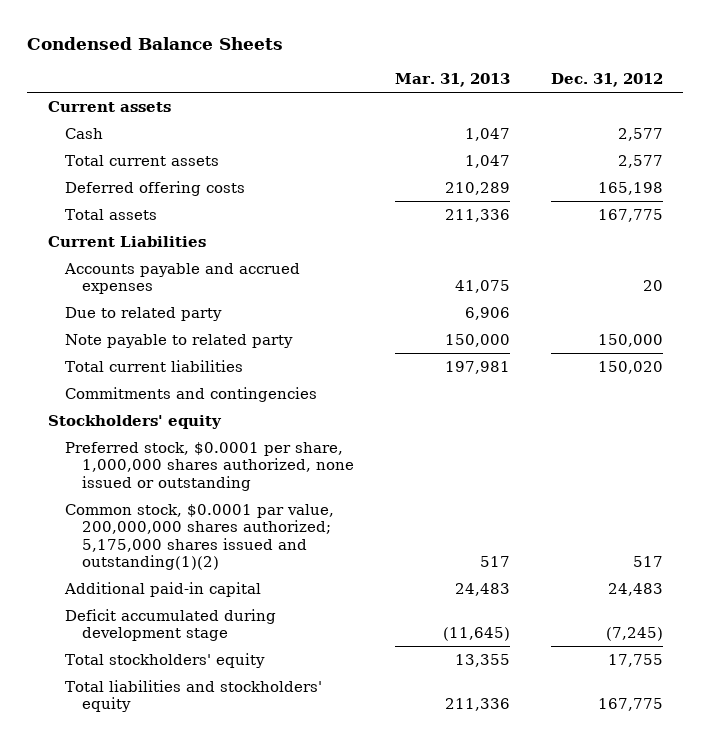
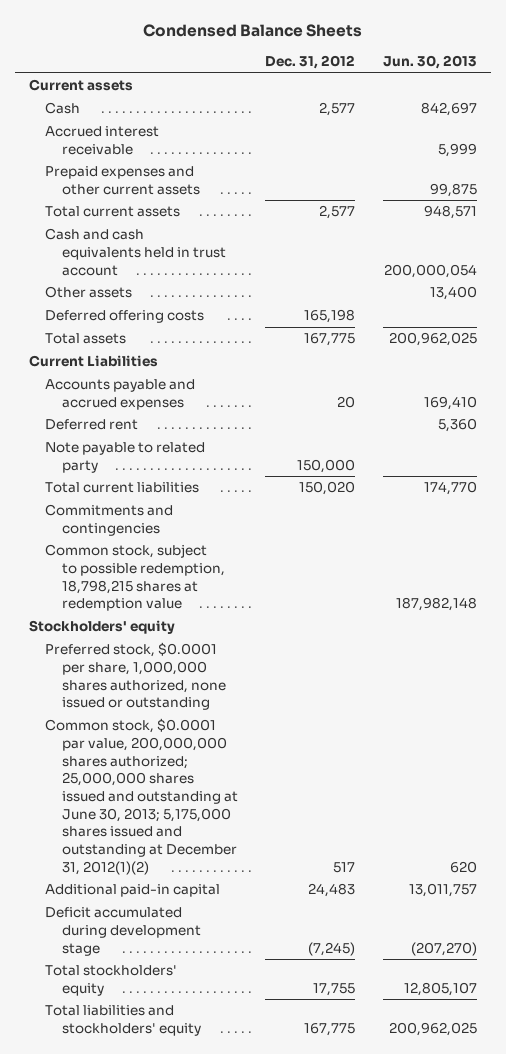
[394,73,510,88] Mar. 31, 2013 -> none
none -> [383,55,478,70] Jun. 30, 2013
none -> [45,126,160,155] Accrued interest receivable
none -> [45,166,200,195] Prepaid expenses and other current assets
none -> [45,228,226,276] Cash and cash equivalents held in trust account
none -> [45,286,133,299] Other assets
[64,306,222,321] Due to related party -> none
none -> [45,419,139,431] Deferred rent
none -> [45,544,225,612] Common stock, subject to possible redemption, 18,798,215 shares at redemption value
[64,503,334,571] Common stock, $0.0001 par value, 200,000,000 shares authorized; 5,175,000 shares issued and outstanding(1)(2) -> [45,718,238,875] Common stock, $0.0001 par value, 200,000,000 shares authorized; 25,000,000 shares issued and outstanding at June 30, 2013; 5,175,000 shares issued and outstanding at December 31, 2012(1)(2)

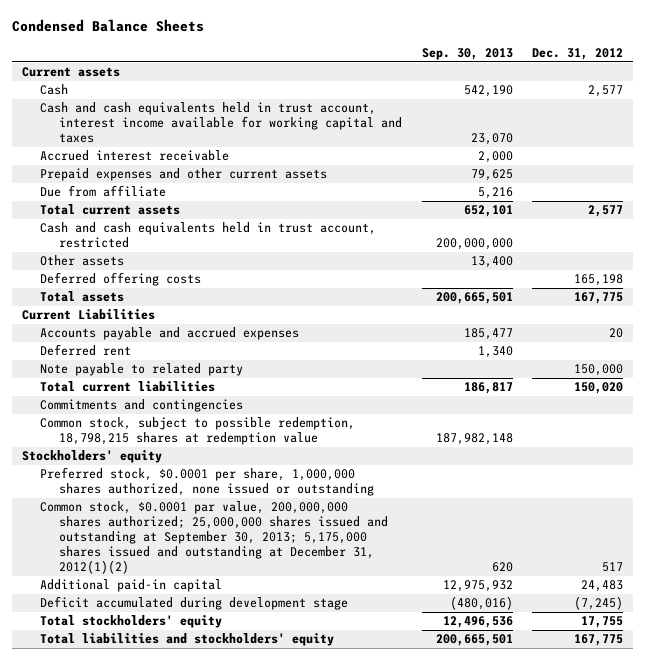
[383,55,478,70] Jun. 30, 2013 -> none
none -> [421,47,513,60] Sep. 30, 2013
none -> [40,102,402,144] Cash and cash equivalents held in trust account, interest income available for working capital and taxes
none -> [40,185,167,198] Due from affiliate
[45,228,226,276] Cash and cash equivalents held in trust account -> [40,222,377,249] Cash and cash equivalents held in trust account, restricted
[45,718,238,875] Common stock, $0.0001 par value, 200,000,000 shares authorized; 25,000,000 shares issued and outstanding at June 30, 2013; 5,175,000 shares issued and outstanding at December 31, 2012(1)(2) -> [40,501,388,575] Common stock, $0.0001 par value, 200,000,000 shares authorized; 25,000,000 shares issued and outstanding at September 30, 2013; 5,175,000 shares issued and outstanding at December 31, 2012(1)(2)

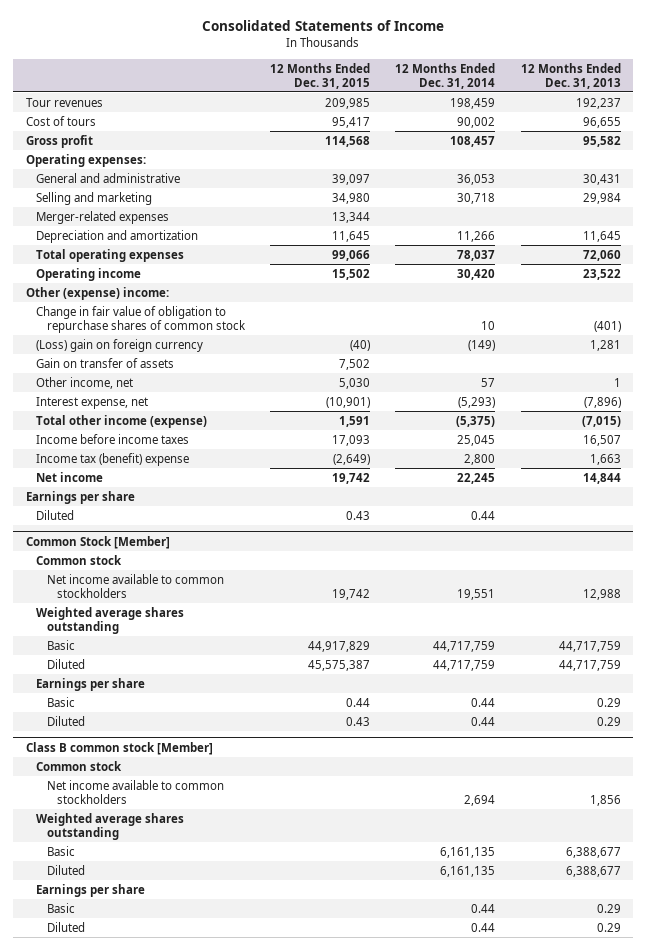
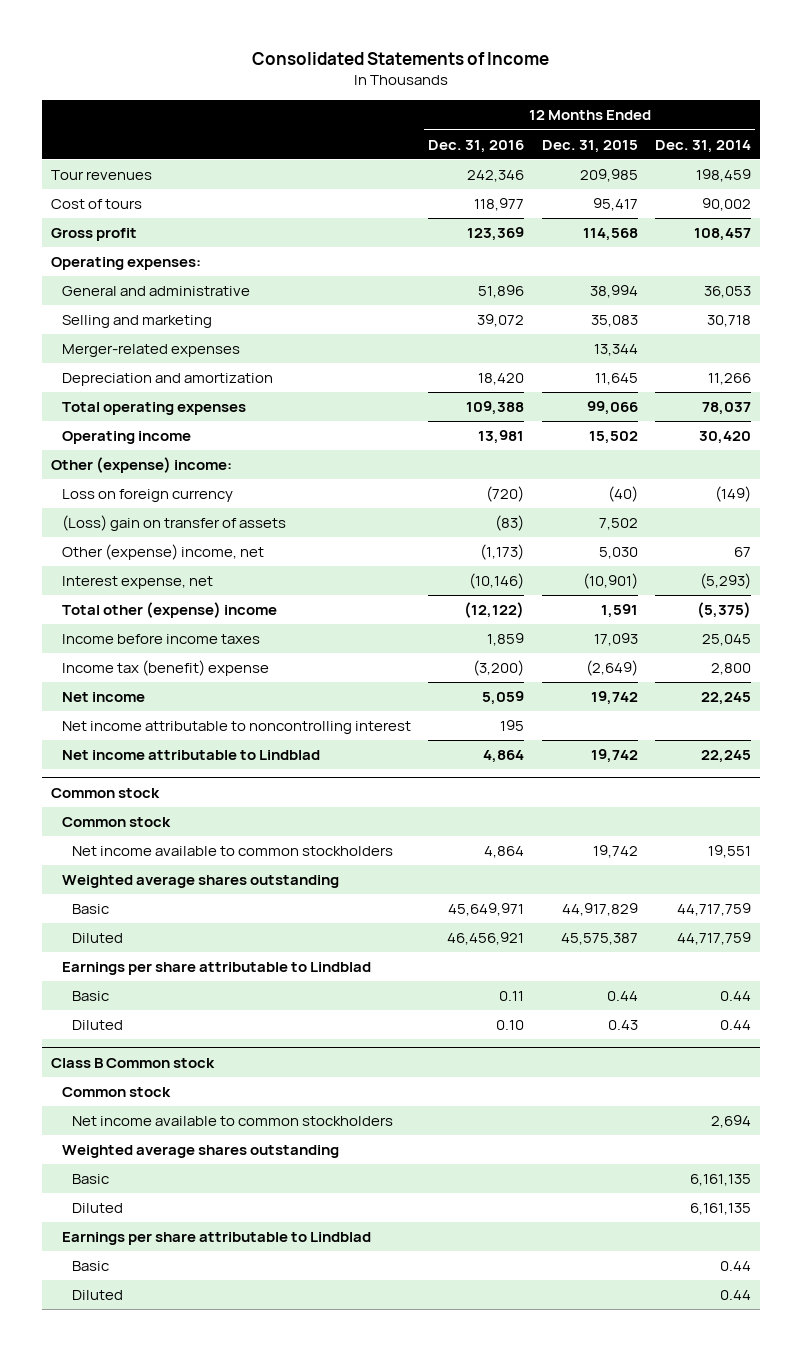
[520,62,621,89] 12 Months Ended Dec. 31, 2013 -> none
none -> [428,139,525,153] Dec. 31, 2016
[331,173,370,185] 39,097 -> [589,285,638,299] 38,994
[331,192,370,204] 34,980 -> [590,315,638,328] 35,083
[36,305,246,333] Change in fair value of obligation to repurchase shares of common stock -> none
[36,338,204,352] (Loss) gain on foreign currency -> [61,489,233,503] Loss on foreign currency
[36,357,175,368] Gain on transfer of assets -> [61,515,286,532] (Loss) gain on transfer of assets
[36,376,134,389] Other income, net -> [61,544,264,561] Other (expense) income, net
[481,377,496,387] 57 -> [734,547,752,558] 67
[36,414,208,428] Total other income (expense) -> [61,602,277,619] Total other (expense) income
[25,490,135,504] Earnings per share -> none
[36,509,75,520] Diluted -> none
none -> [61,721,411,735] Net income attributable to noncontrolling interest
none -> [61,750,320,761] Net income attributable to Lindblad
[25,535,170,549] Common Stock [Member] -> [51,788,161,799] Common stock
[36,677,146,691] Earnings per share -> [61,962,371,976] Earnings per share attributable to Lindblad
[25,741,213,755] Class B common stock [Member] -> [51,1058,216,1069] Class B Common stock
[36,883,146,897] Earnings per share -> [61,1232,371,1246] Earnings per share attributable to Lindblad

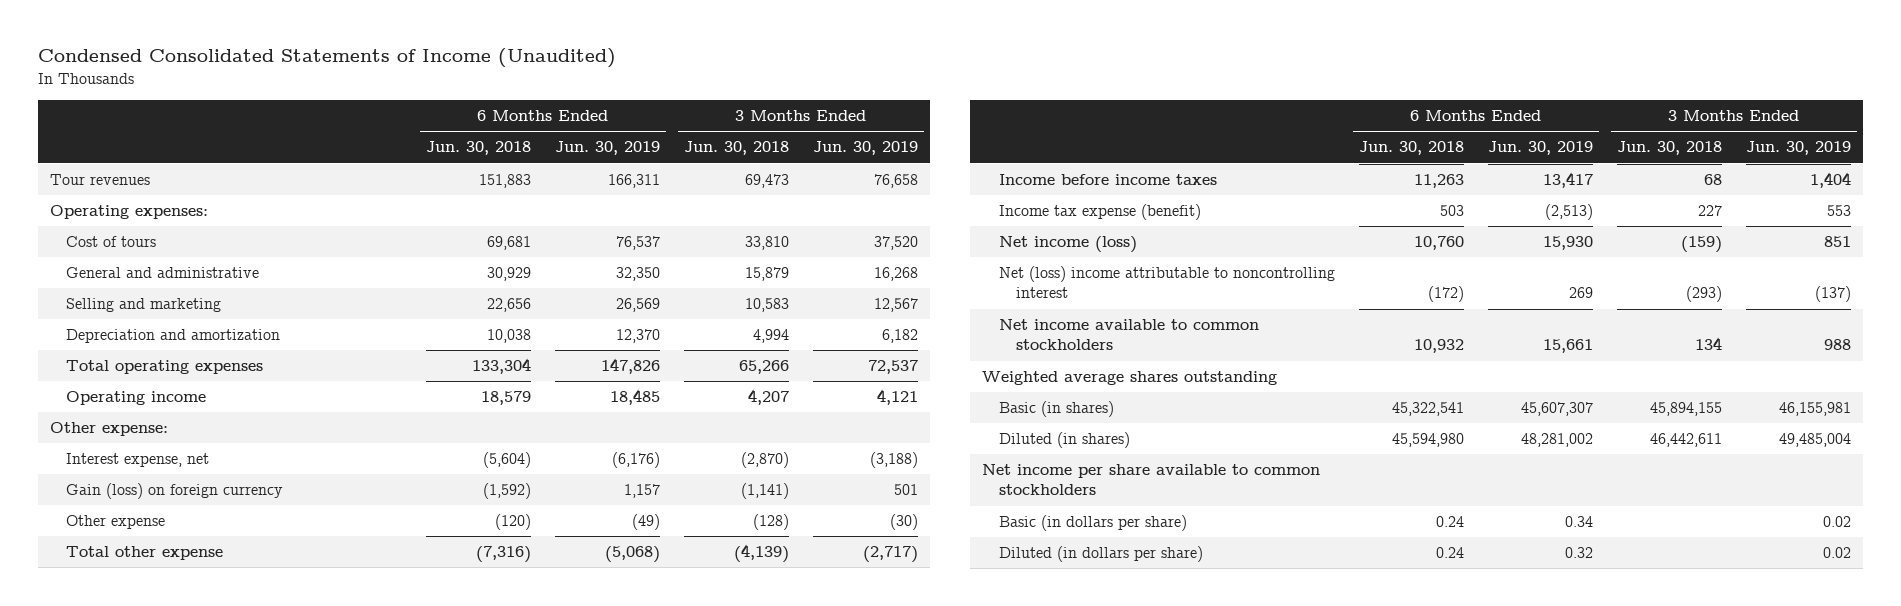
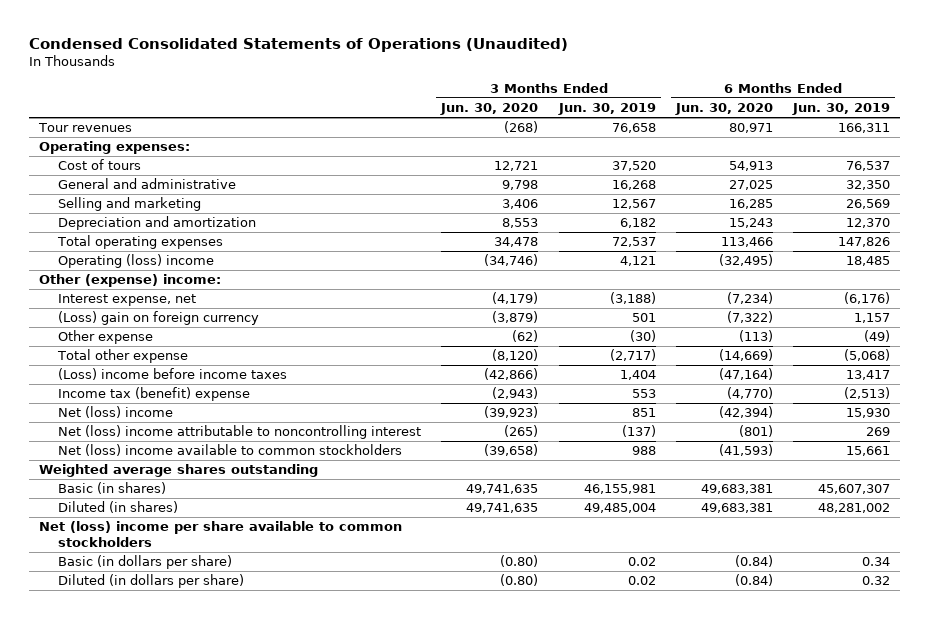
[37,48,616,69] Condensed Consolidated Statements of Income (Unaudited) -> [29,37,569,52] Condensed Consolidated Statements of Operations (Unaudited)
[426,141,532,156] Jun. 30, 2018 -> none
[684,141,790,156] Jun. 30, 2018 -> none
none -> [440,102,539,115] Jun. 30, 2020
none -> [675,102,774,115] Jun. 30, 2020
[66,391,207,406] Operating income -> [58,254,215,269] Operating (loss) income
[49,422,168,437] Other expense: -> [39,274,222,288] Other (expense) income:
[66,483,284,500] Gain (loss) on foreign currency -> [58,311,260,326] (Loss) gain on foreign currency
[999,174,1218,186] Income before income taxes -> [58,368,288,381] (Loss) income before income taxes
[999,204,1202,221] Income tax expense (benefit) -> [58,387,251,402] Income tax (benefit) expense
[999,236,1138,254] Net income (loss) -> [58,406,174,419] Net (loss) income
[999,319,1260,351] Net income available to common stockholders -> [58,444,403,457] Net (loss) income available to common stockholders
[982,464,1321,496] Net income per share available to common stockholders -> [39,521,403,547] Net (loss) income per share available to common stockholders

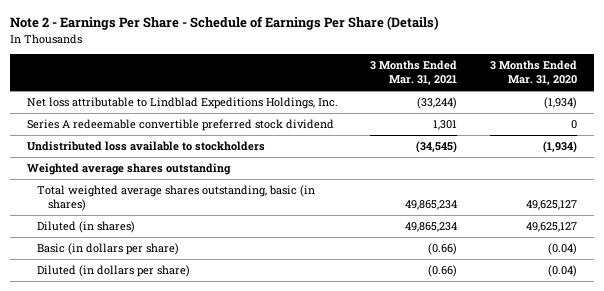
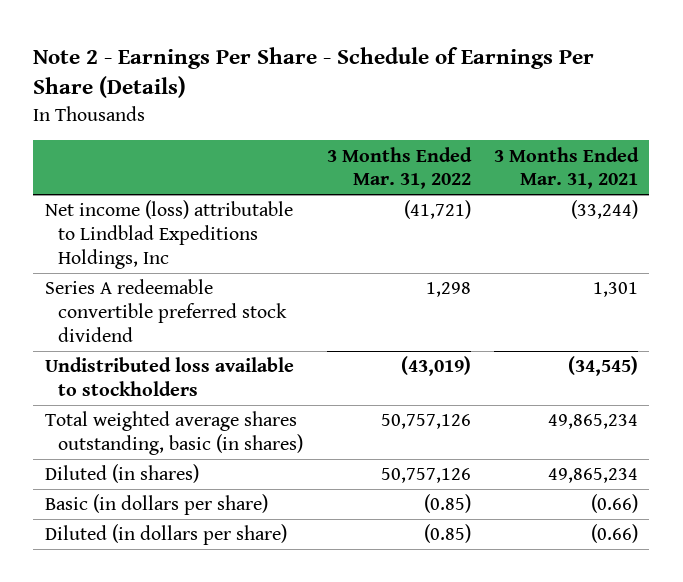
[490,60,578,85] 3 Months Ended Mar. 31, 2020 -> none
none -> [326,146,472,190] 3 Months Ended Mar. 31, 2022
[26,97,338,110] Net loss attributable to Lindblad Expeditions Holdings, Inc. -> [44,200,293,269] Net income (loss) attributable to Lindblad Expeditions Holdings, Inc
[26,163,231,176] Weighted average shares outstanding -> none

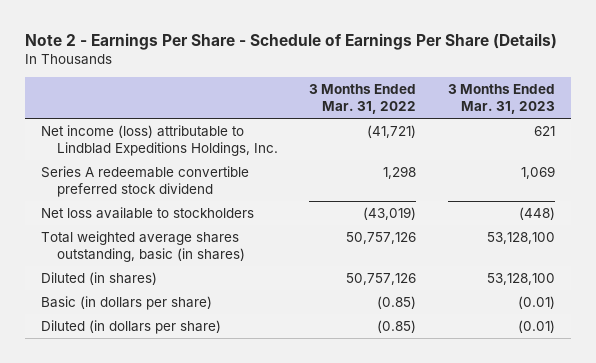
[493,146,639,190] 3 Months Ended Mar. 31, 2021 -> none
none -> [448,84,556,115] 3 Months Ended Mar. 31, 2023
[44,200,293,269] Net income (loss) attributable to Lindblad Expeditions Holdings, Inc -> [40,125,278,156] Net income (loss) attributable to Lindblad Expeditions Holdings, Inc.
[44,357,294,396] Undistributed loss available to stockholders -> [40,207,254,220] Net loss available to stockholders

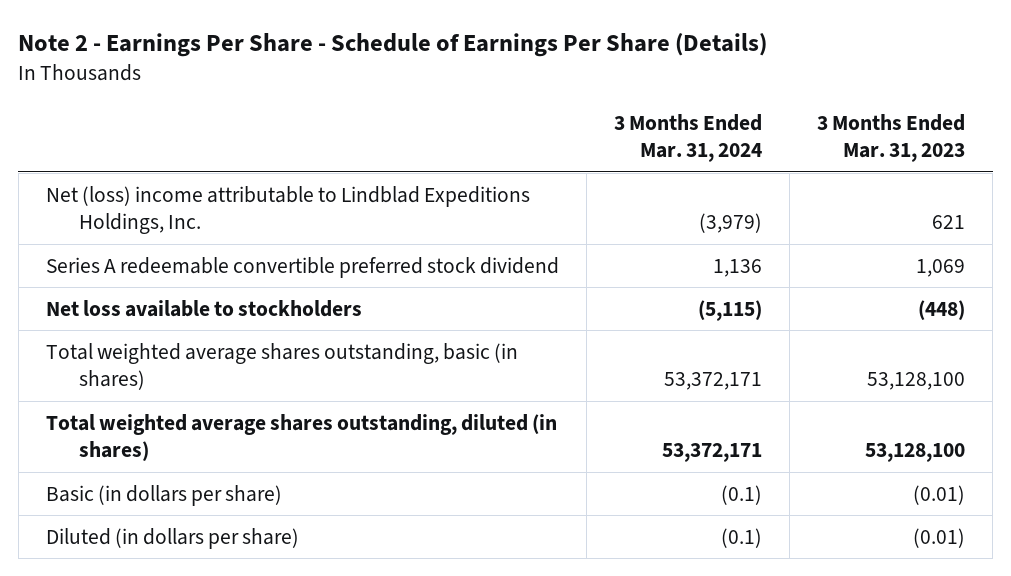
[309,84,417,115] 3 Months Ended Mar. 31, 2022 -> none
none -> [613,113,762,163] 3 Months Ended Mar. 31, 2024
[40,125,278,156] Net income (loss) attributable to Lindblad Expeditions Holdings, Inc. -> [45,185,530,235] Net (loss) income attributable to Lindblad Expeditions Holdings, Inc.
[40,272,157,286] Diluted (in shares) -> [45,413,557,462] Total weighted average shares outstanding, diluted (in shares)

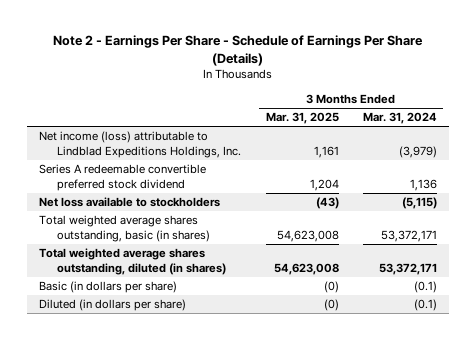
[817,113,966,163] 3 Months Ended Mar. 31, 2023 -> none
none -> [265,112,339,125] Mar. 31, 2025
[45,185,530,235] Net (loss) income attributable to Lindblad Expeditions Holdings, Inc. -> [39,131,241,158] Net income (loss) attributable to Lindblad Expeditions Holdings, Inc.

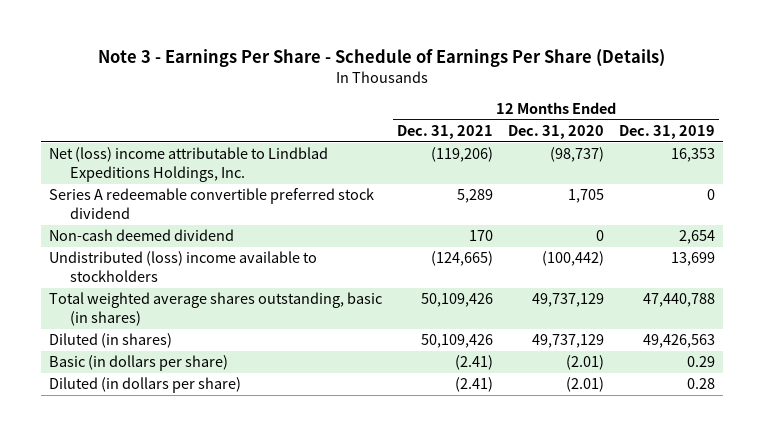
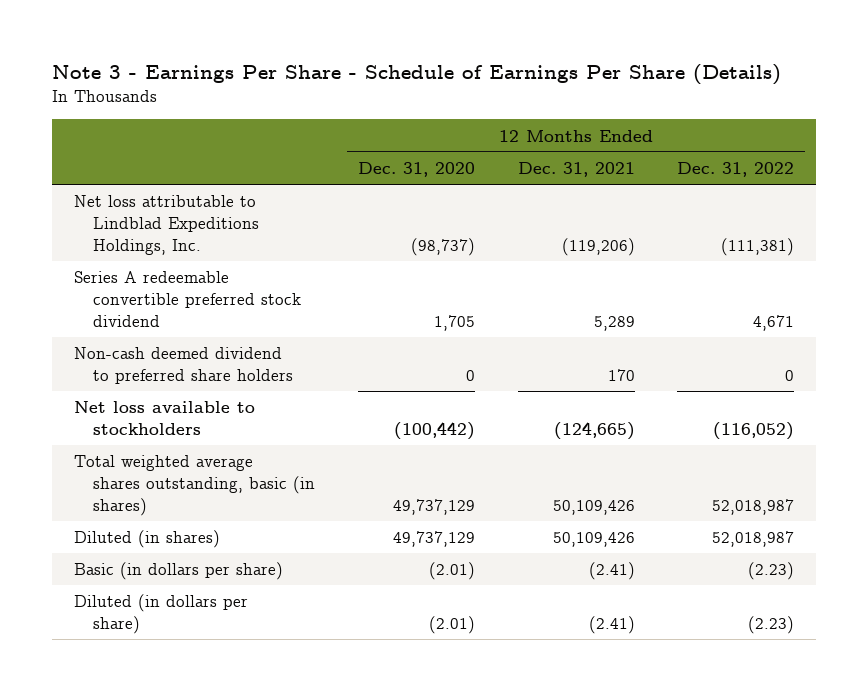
[619,124,716,139] Dec. 31, 2019 -> none
none -> [677,162,795,178] Dec. 31, 2022
[48,147,328,182] Net (loss) income attributable to Lindblad Expeditions Holdings, Inc. -> [73,195,260,255] Net loss attributable to Lindblad Expeditions Holdings, Inc.
[48,229,234,242] Non-cash deemed dividend -> [73,347,294,385] Non-cash deemed dividend to preferred share holders
[48,251,317,282] Undistributed (loss) income available to stockholders -> [73,401,255,436] Net loss available to stockholders

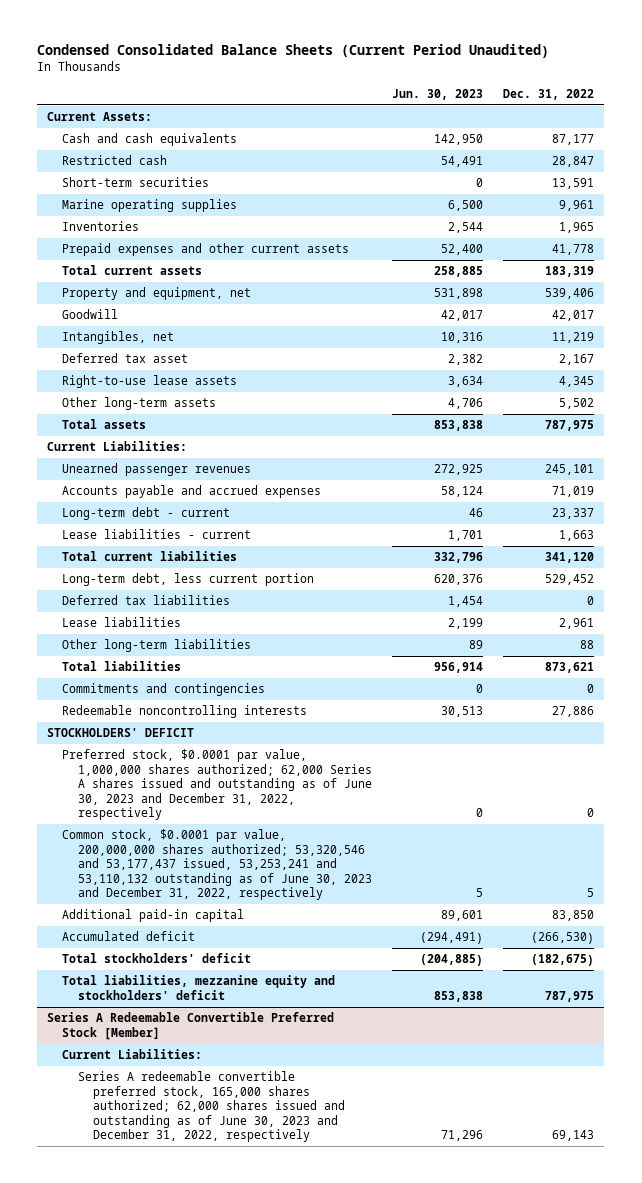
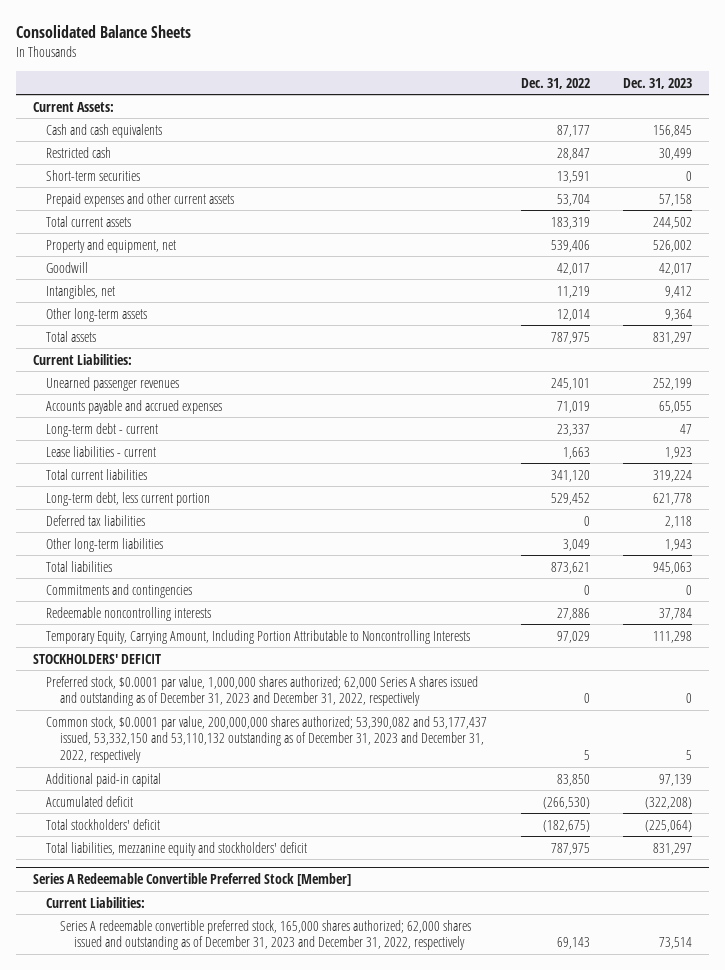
[37,44,550,59] Condensed Consolidated Balance Sheets (Current Period Unaudited) -> [15,24,191,38] Consolidated Balance Sheets
[391,88,483,100] Jun. 30, 2023 -> none
none -> [623,77,693,89] Dec. 31, 2023
[62,199,238,213] Marine operating supplies -> none
[62,221,140,232] Inventories -> none
[552,244,595,256] 41,778 -> [556,193,590,206] 53,704
[62,353,189,364] Deferred tax asset -> none
[62,375,238,389] Right-to-use lease assets -> none
[559,398,595,410] 5,502 -> [556,308,590,321] 12,014
[62,617,182,628] Lease liabilities -> none
[580,640,595,650] 88 -> [562,538,590,551] 3,049
none -> [46,629,471,644] Temporary Equity, Carrying Amount, Including Portion Attributable to Noncontrolling Interests
[62,749,372,821] Preferred stock, $0.0001 par value, 1,000,000 shares authorized; 62,000 Series A shares issued and outstanding as of June 30, 2023 and December 31, 2022, respectively -> [46,675,479,707] Preferred stock, $0.0001 par value, 1,000,000 shares authorized; 62,000 Series A shares issued and outstanding as of December 31, 2023 and December 31, 2022, respectively
[62,829,372,901] Common stock, $0.0001 par value, 200,000,000 shares authorized; 53,320,546 and 53,177,437 issued, 53,253,241 and 53,110,132 outstanding as of June 30, 2023 and December 31, 2022, respectively -> [46,715,488,764] Common stock, $0.0001 par value, 200,000,000 shares authorized; 53,390,082 and 53,177,437 issued, 53,332,150 and 53,110,132 outstanding as of December 31, 2023 and December 31, 2022, respectively
[77,1071,345,1143] Series A redeemable convertible preferred stock, 165,000 shares authorized; 62,000 shares issued and outstanding as of June 30, 2023 and December 31, 2022, respectively -> [59,919,471,951] Series A redeemable convertible preferred stock, 165,000 shares authorized; 62,000 shares issued and outstanding as of December 31, 2023 and December 31, 2022, respectively

